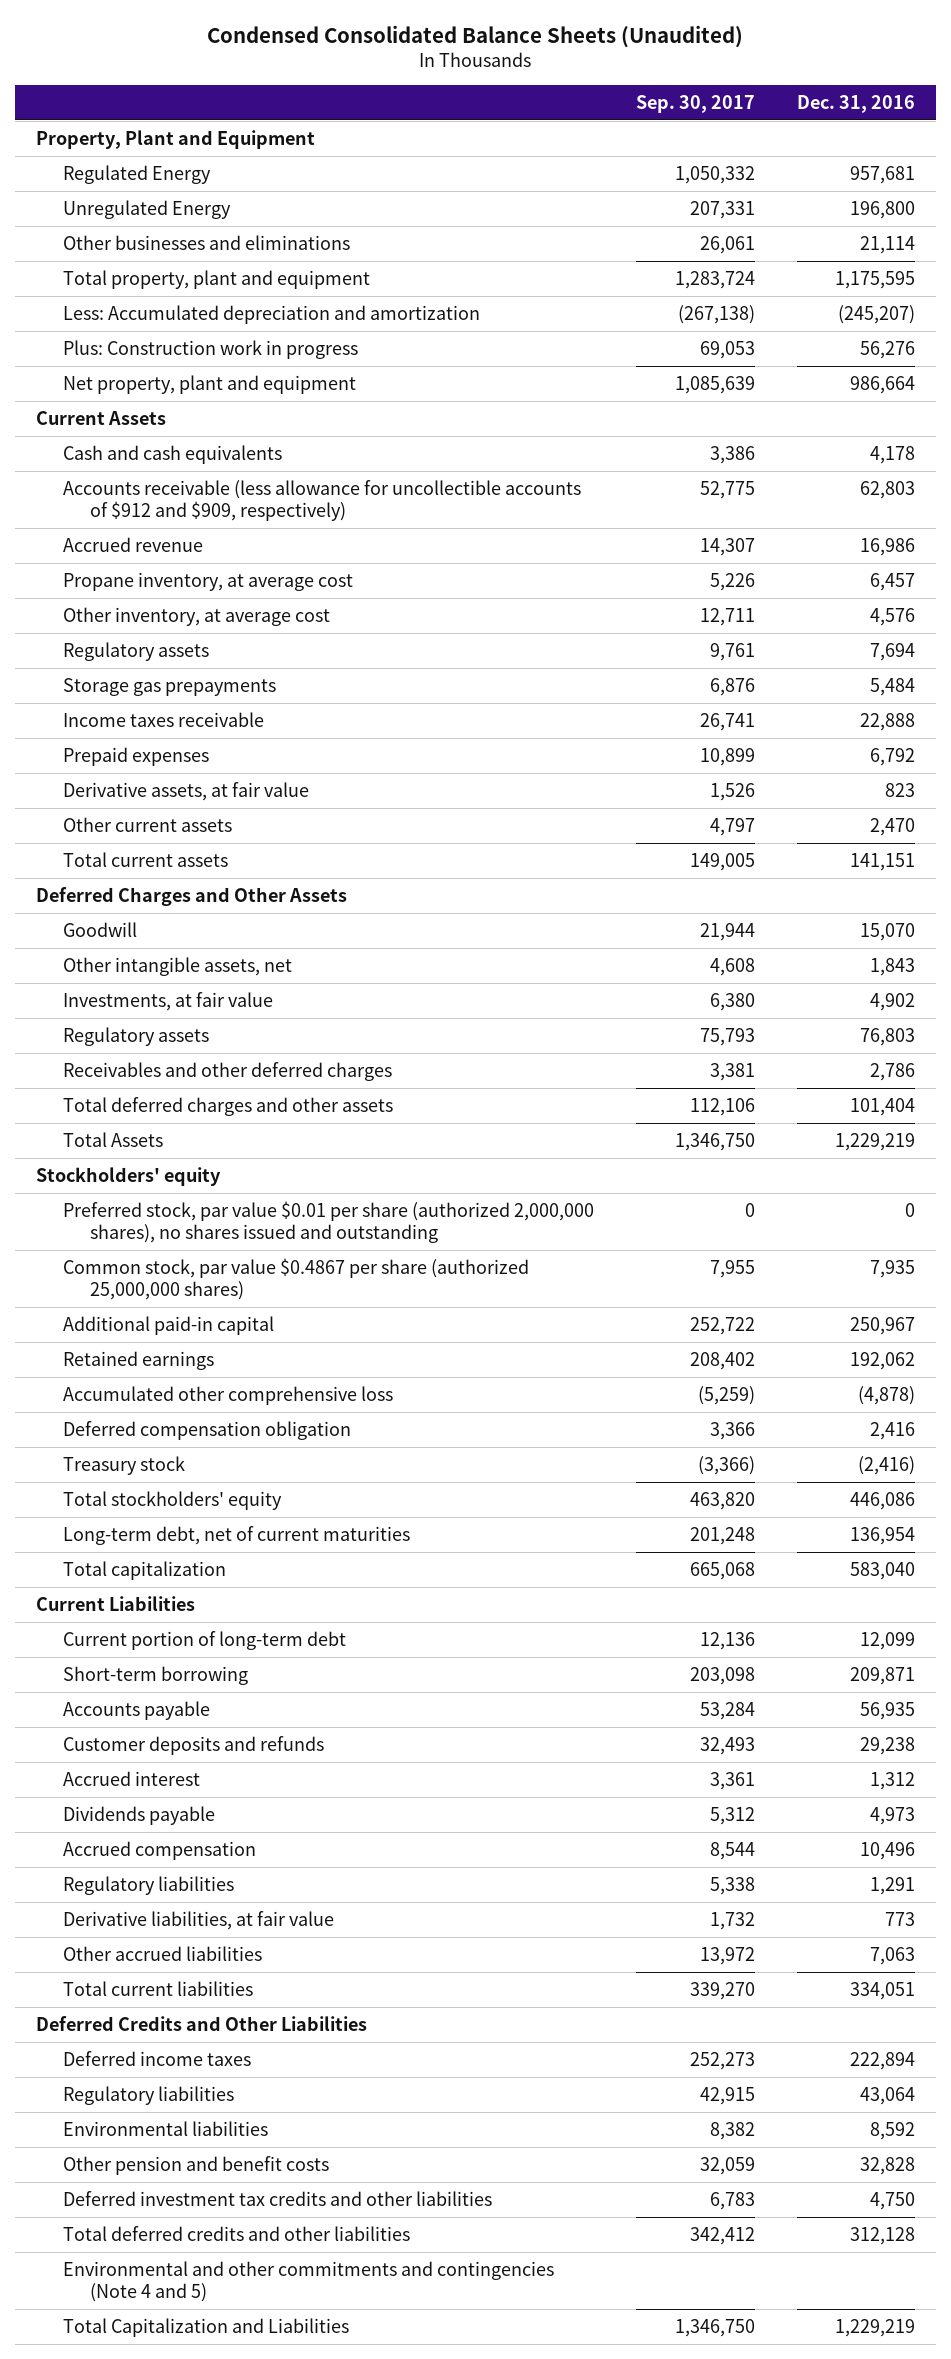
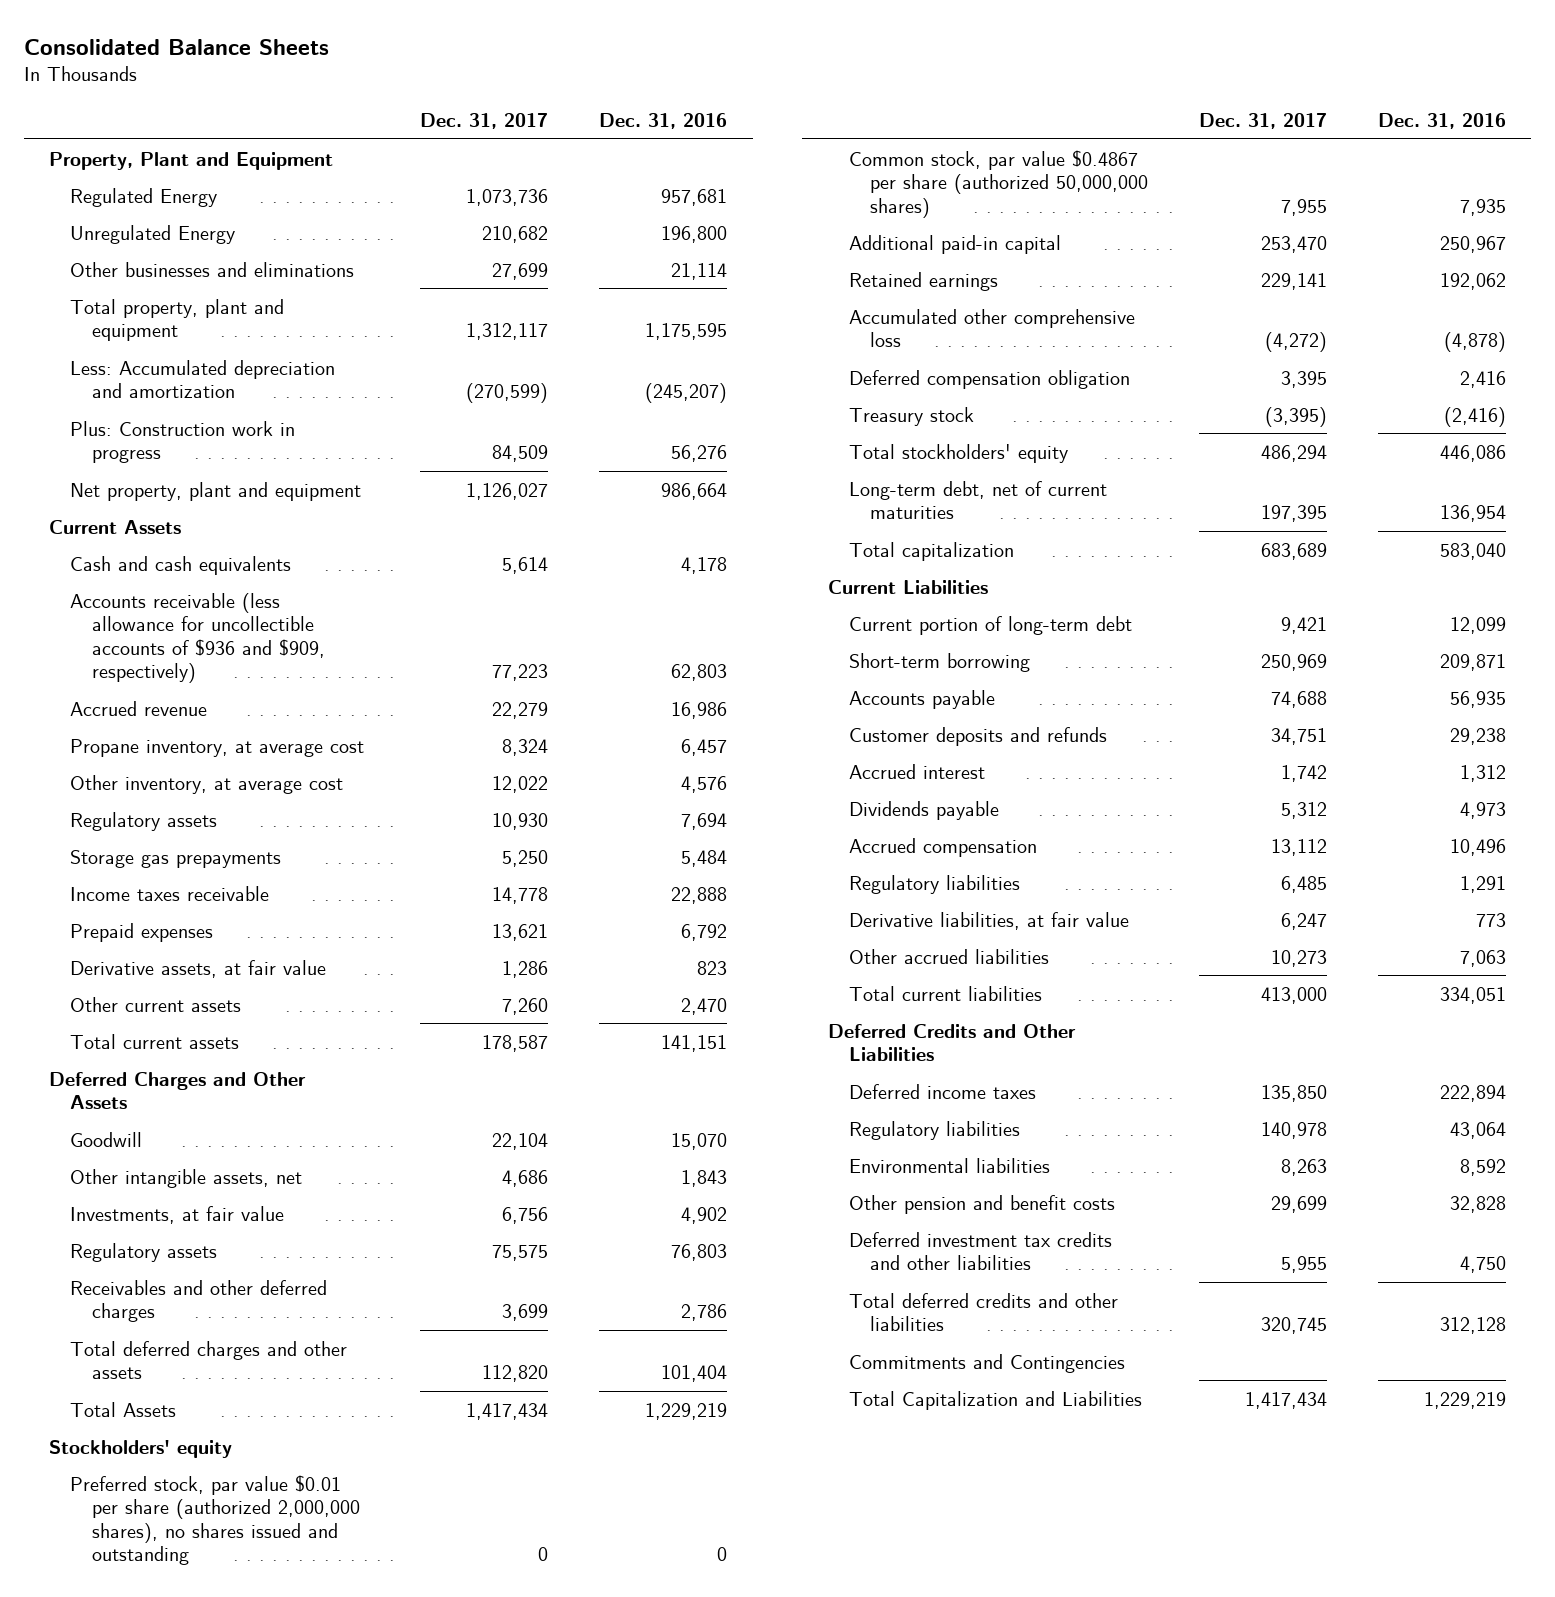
[207,24,744,48] Condensed Consolidated Balance Sheets (Unaudited) -> [23,38,329,55] Consolidated Balance Sheets
[635,94,755,113] Sep. 30, 2017 -> none
none -> [420,112,549,129] Dec. 31, 2017
[62,479,581,521] Accounts receivable (less allowance for uncollectible accounts of $912 and $909, respectively) -> [70,592,325,683] Accounts receivable (less allowance for uncollectible accounts of $936 and $909, respectively)
[62,1257,529,1300] Common stock, par value $0.4867 per share (authorized 25,000,000 shares) -> [849,149,1149,218] Common stock, par value $0.4867 per share (authorized 50,000,000 shares)
[62,2260,554,2302] Environmental and other commitments and contingencies (Note 4 and 5) -> [849,1353,1126,1373] Commitments and Contingencies

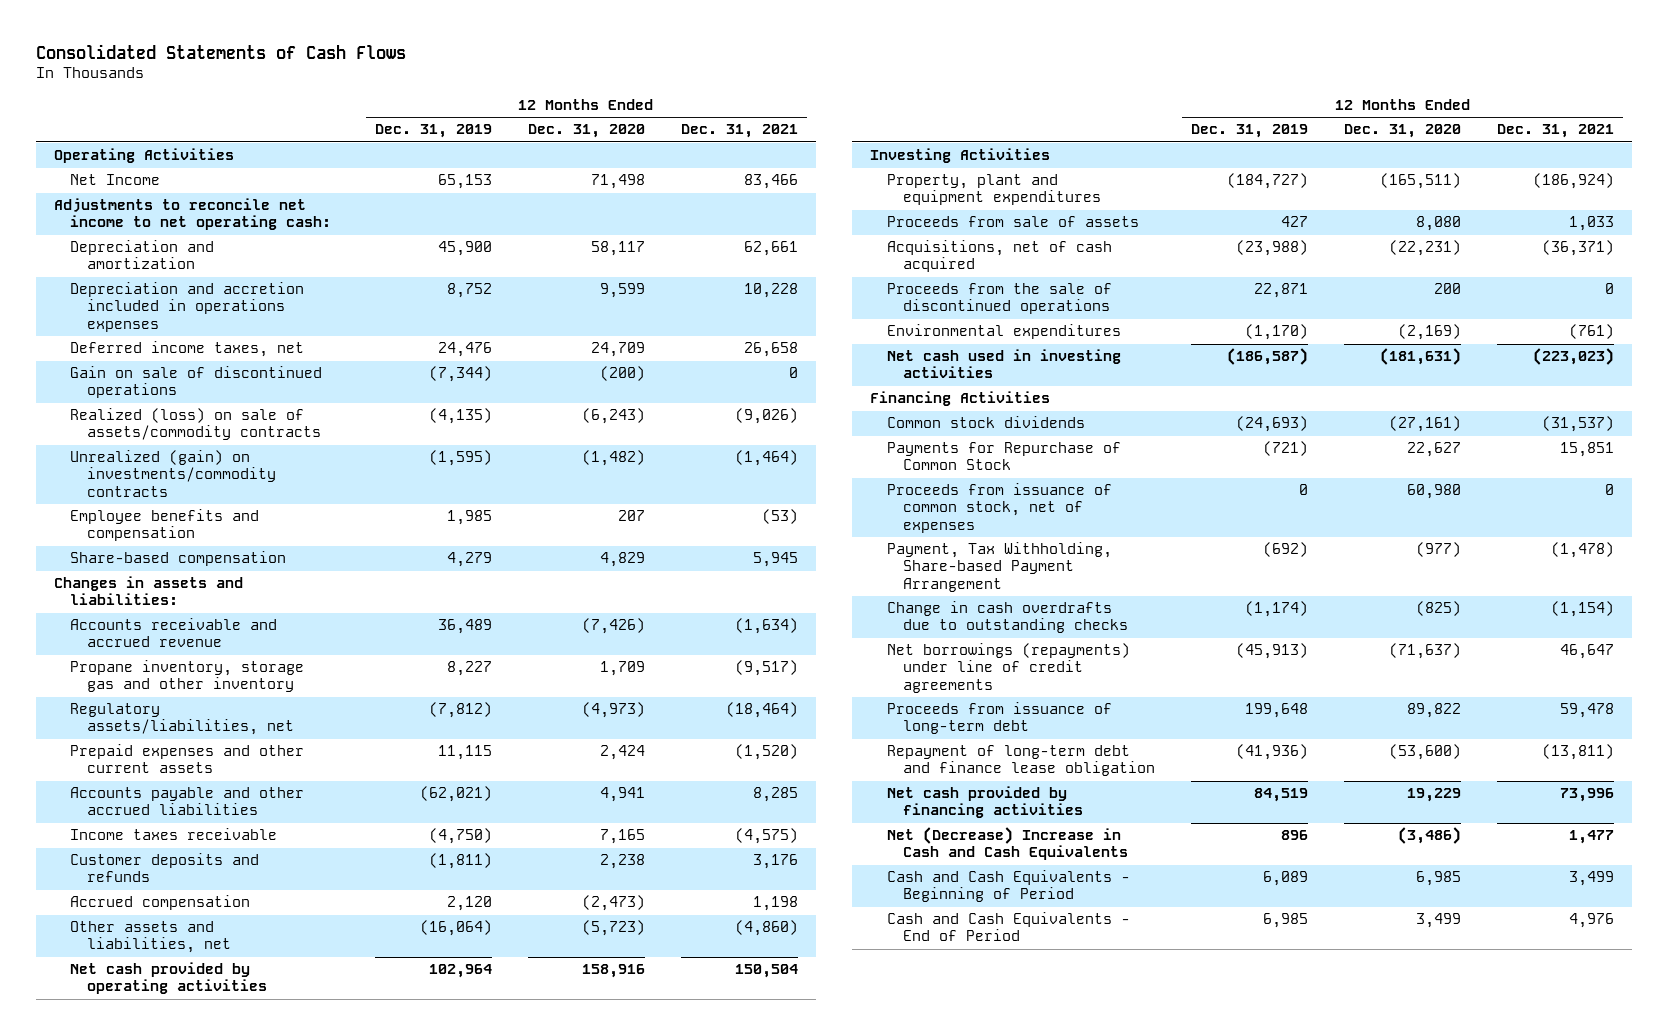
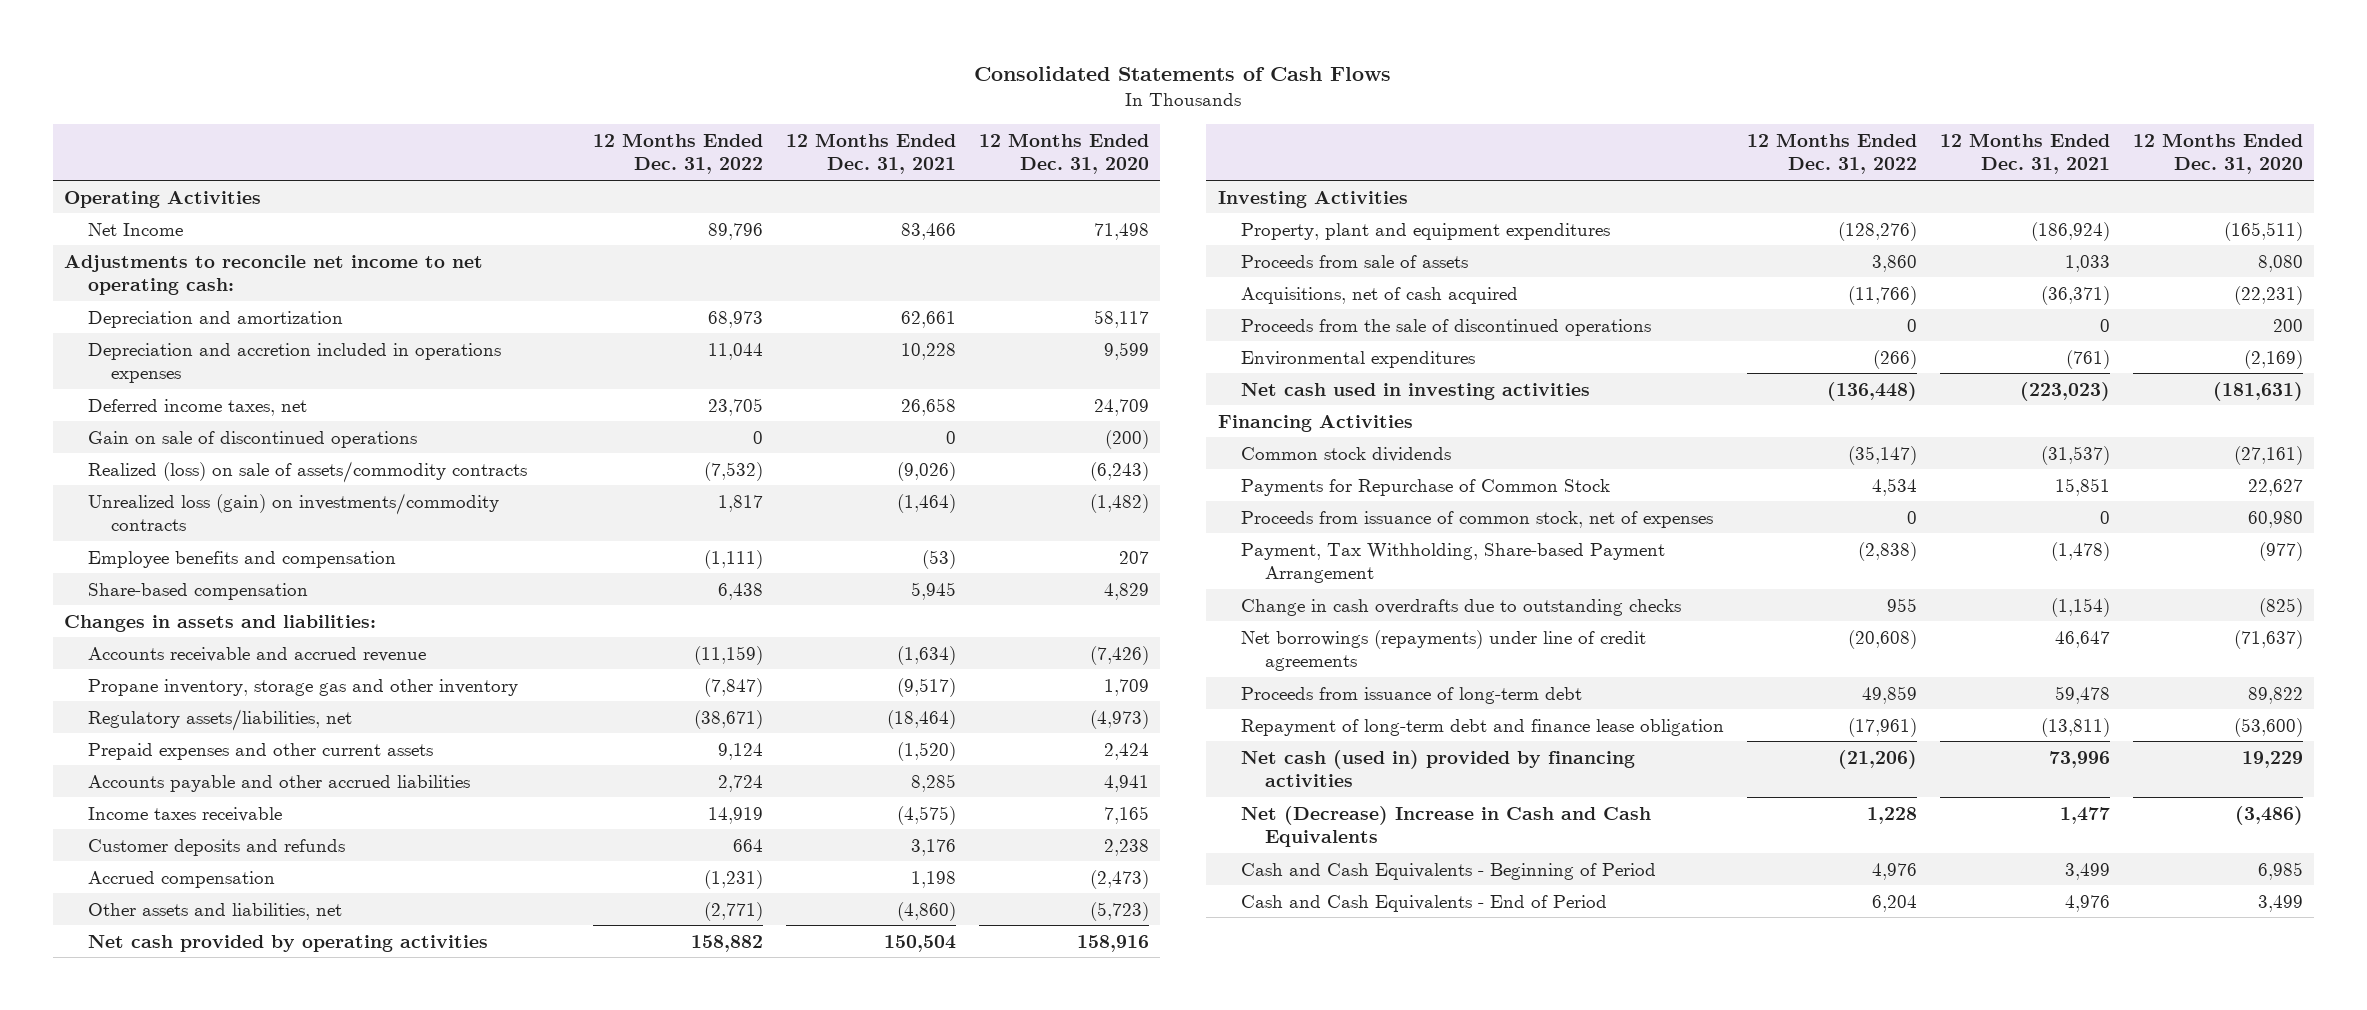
[374,124,492,139] Dec. 31, 2019 -> none
none -> [593,132,764,175] 12 Months Ended Dec. 31, 2022
[70,450,276,497] Unrealized (gain) on investments/commodity contracts -> [87,492,499,532] Unrealized loss (gain) on investments/commodity contracts
[886,786,1083,819] Net cash provided by financing activities -> [1241,749,1636,788] Net cash (used in) provided by financing activities

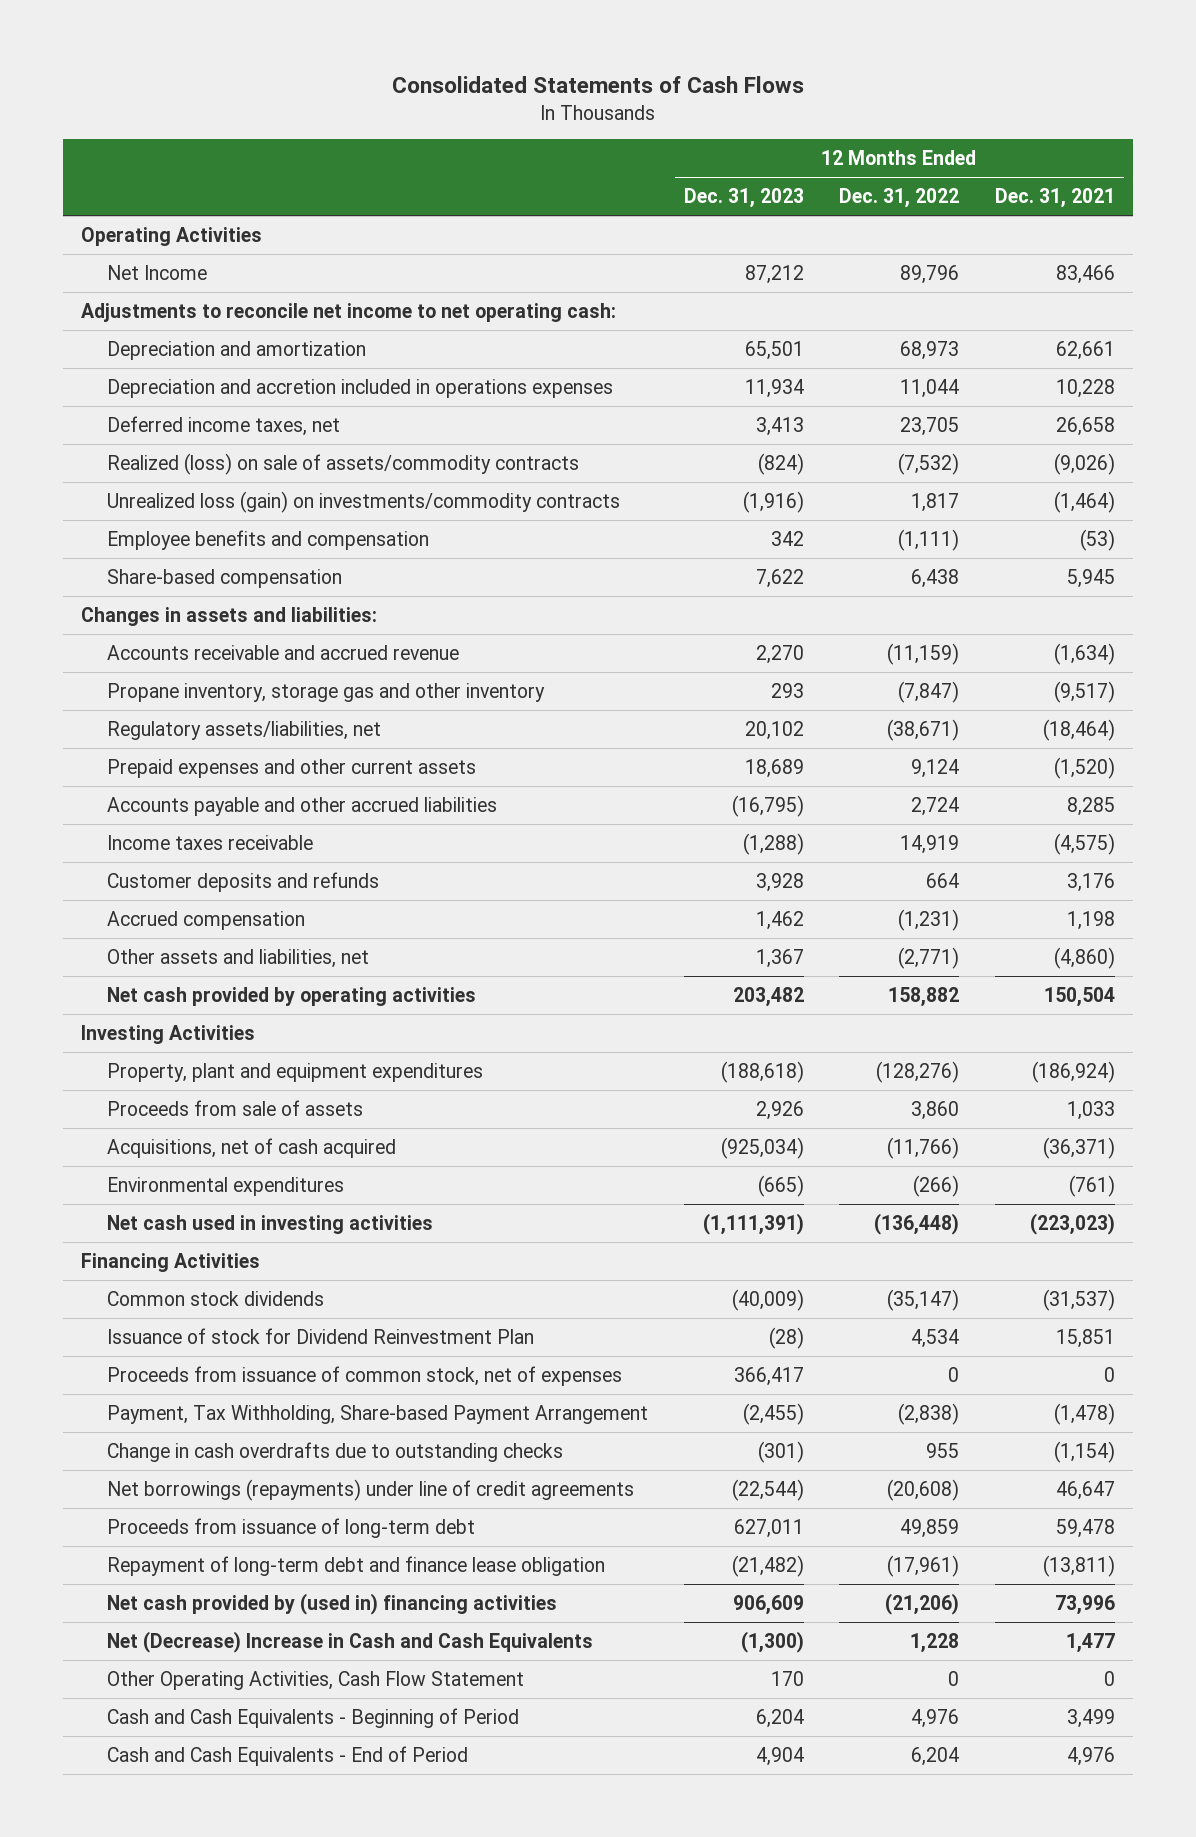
[978,132,1149,175] 12 Months Ended Dec. 31, 2020 -> none
none -> [683,188,804,209] Dec. 31, 2023
[87,430,417,448] Gain on sale of discontinued operations -> none
[1241,318,1652,336] Proceeds from the sale of discontinued operations -> none
[1241,478,1611,496] Payments for Repurchase of Common Stock -> [107,1327,535,1344] Issuance of stock for Dividend Reinvestment Plan
[1241,749,1636,788] Net cash (used in) provided by financing activities -> [107,1592,558,1615] Net cash provided by (used in) financing activities
none -> [107,1670,525,1690] Other Operating Activities, Cash Flow Statement

